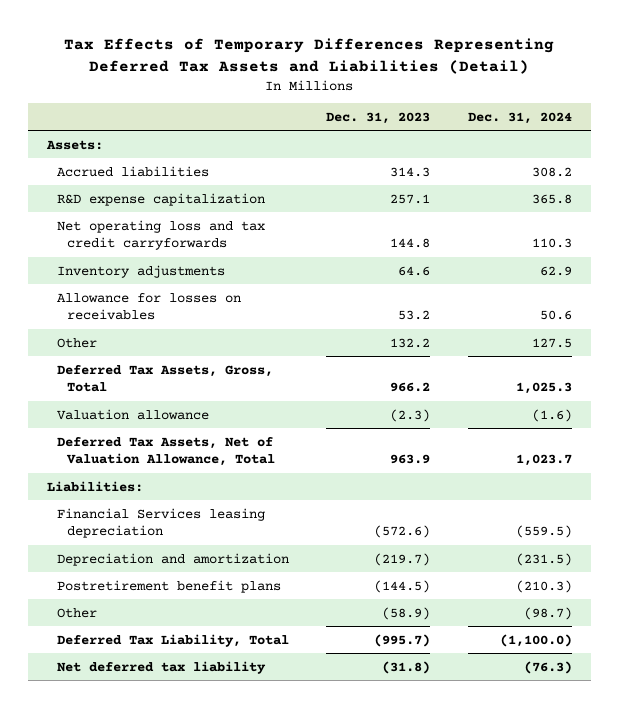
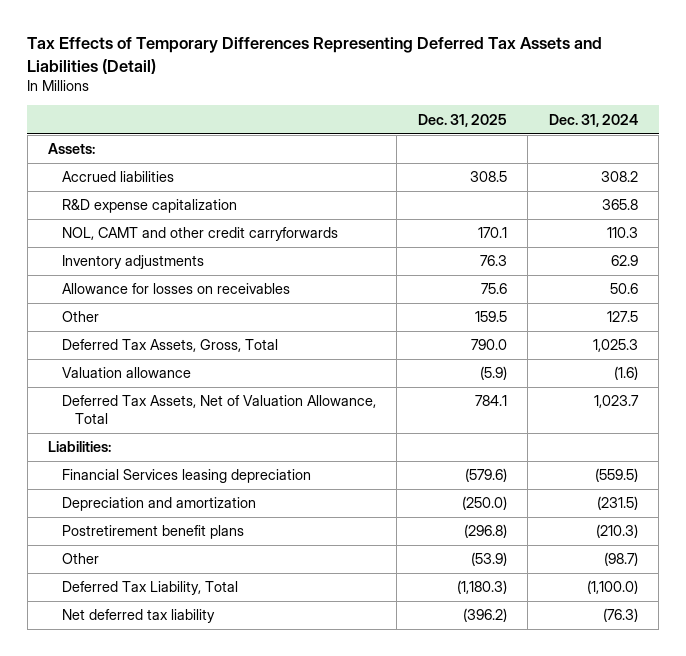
[326,111,431,124] Dec. 31, 2023 -> none
none -> [417,113,507,127] Dec. 31, 2025
[56,219,265,251] Net operating loss and tax credit carryforwards -> [61,227,338,242] NOL, CAMT and other credit carryforwards

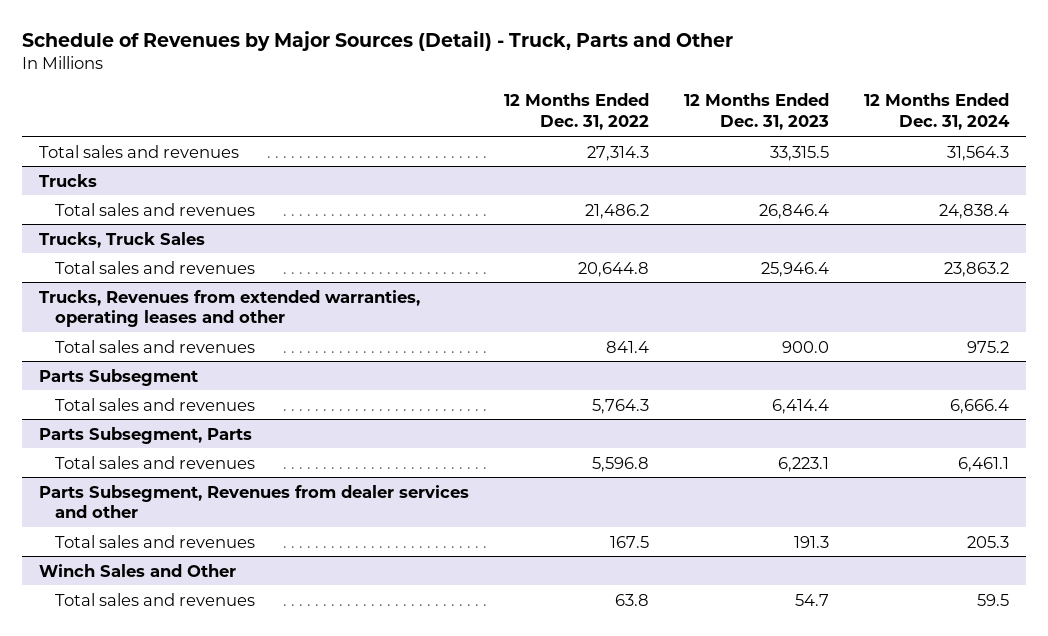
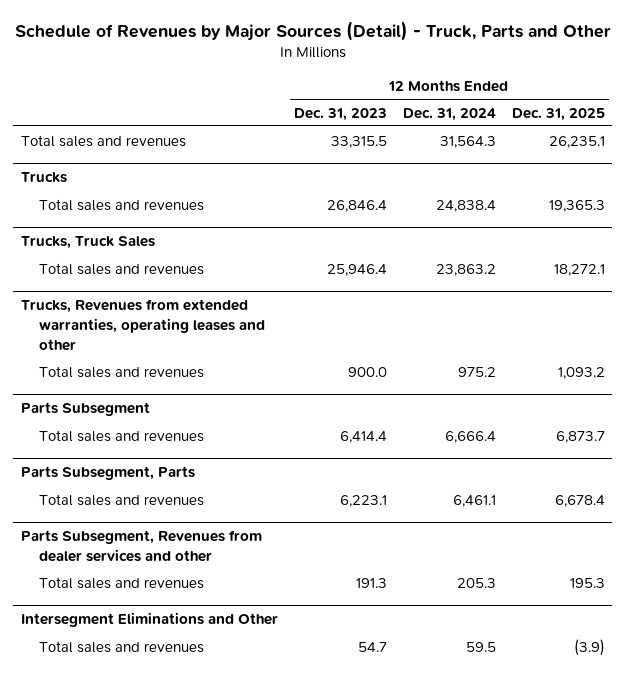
[503,93,649,131] 12 Months Ended Dec. 31, 2022 -> none
none -> [511,107,605,121] Dec. 31, 2025
[39,563,237,577] Winch Sales and Other -> [20,612,278,628] Intersegment Eliminations and Other

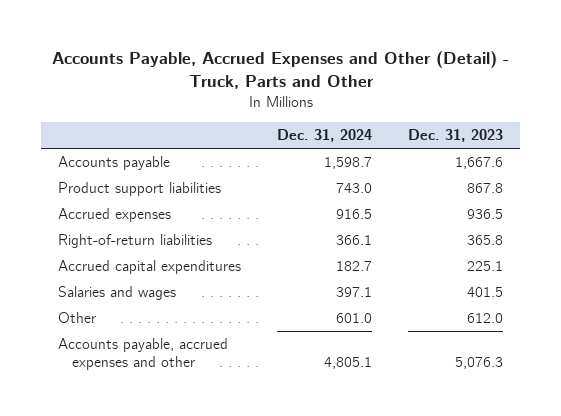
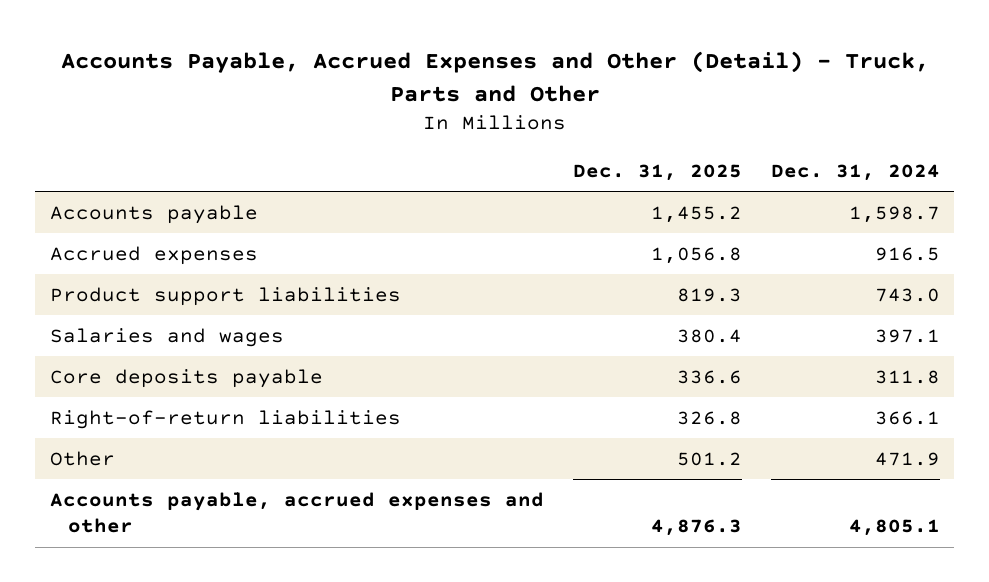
[407,129,503,143] Dec. 31, 2023 -> none
none -> [572,163,742,181] Dec. 31, 2025
[58,260,242,275] Accrued capital expenditures -> none
[58,182,222,197] Product support liabilities -> [49,286,401,306] Product support liabilities
none -> [49,368,323,388] Core deposits payable
[58,234,213,249] Right-of-return liabilities -> [49,409,401,429] Right-of-return liabilities
[336,313,373,324] 601.0 -> [874,451,940,466] 471.9

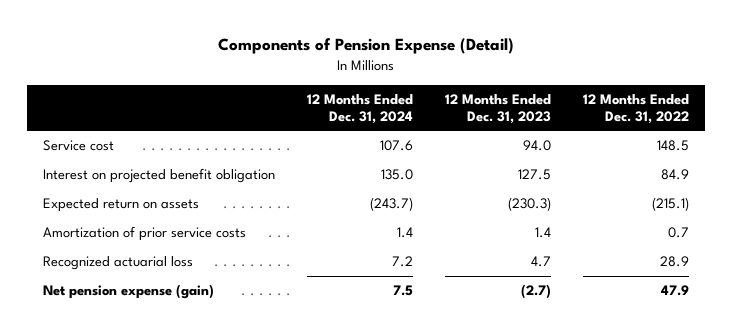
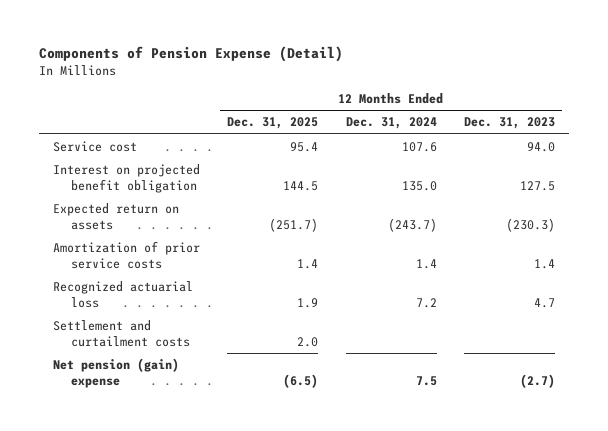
[582,93,689,124] 12 Months Ended Dec. 31, 2022 -> none
none -> [227,117,319,130] Dec. 31, 2025
none -> [52,320,191,347] Settlement and curtailment costs
[43,284,215,300] Net pension expense (gain) -> [52,358,179,388] Net pension (gain) expense

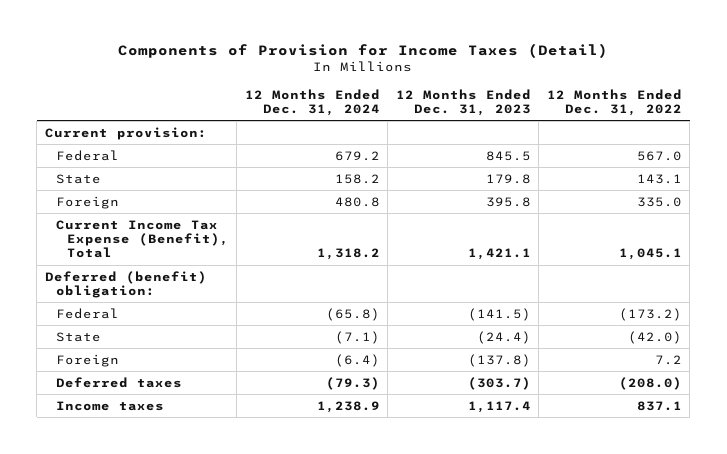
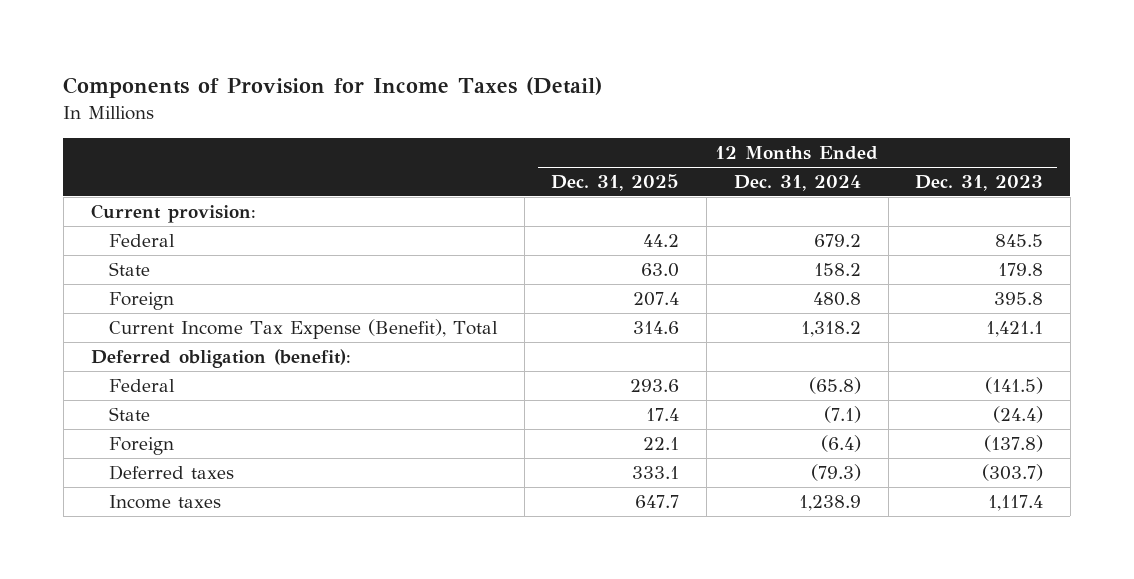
[546,88,682,116] 12 Months Ended Dec. 31, 2022 -> none
none -> [551,174,680,192] Dec. 31, 2025
[44,270,207,298] Deferred (benefit) obligation: -> [90,348,351,368] Deferred obligation (benefit):

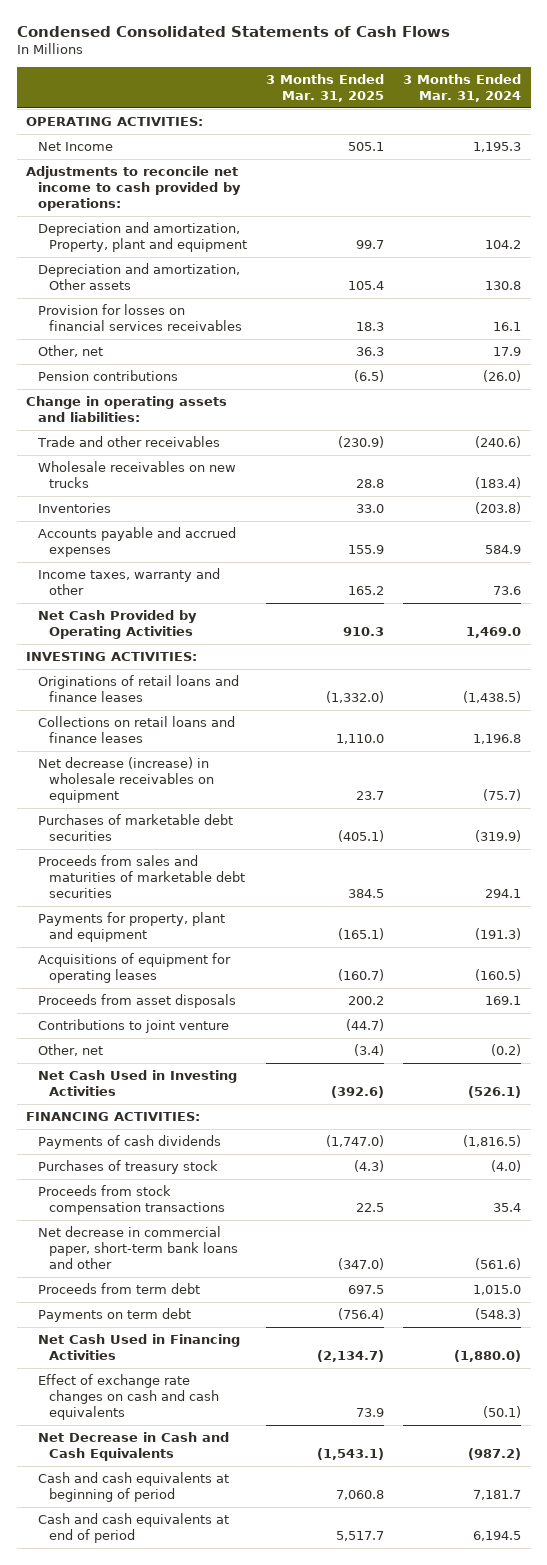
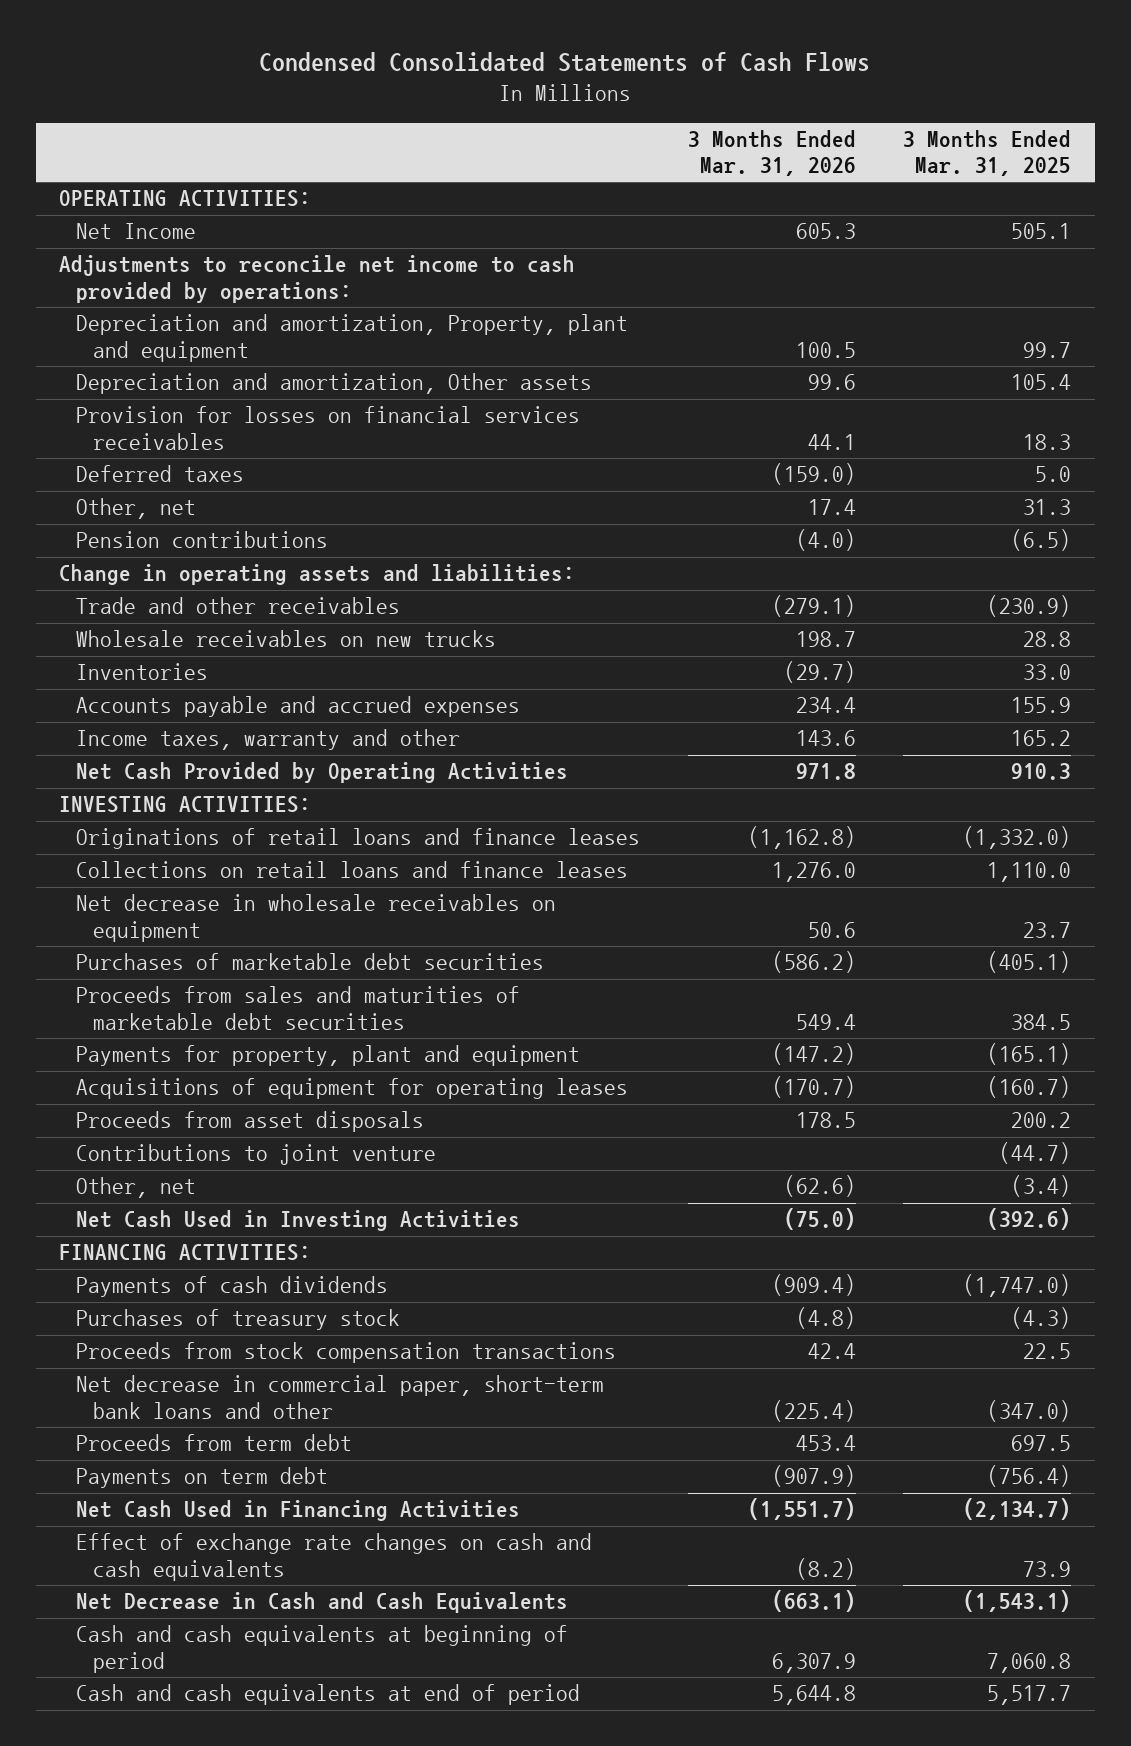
[403,74,522,102] 3 Months Ended Mar. 31, 2024 -> none
none -> [687,130,856,177] 3 Months Ended Mar. 31, 2026
none -> [76,465,245,483] Deferred taxes
[355,347,384,357] 36.3 -> [1023,499,1072,516] 31.3
[37,757,214,803] Net decrease (increase) in wholesale receivables on equipment -> [76,894,557,942] Net decrease in wholesale receivables on equipment

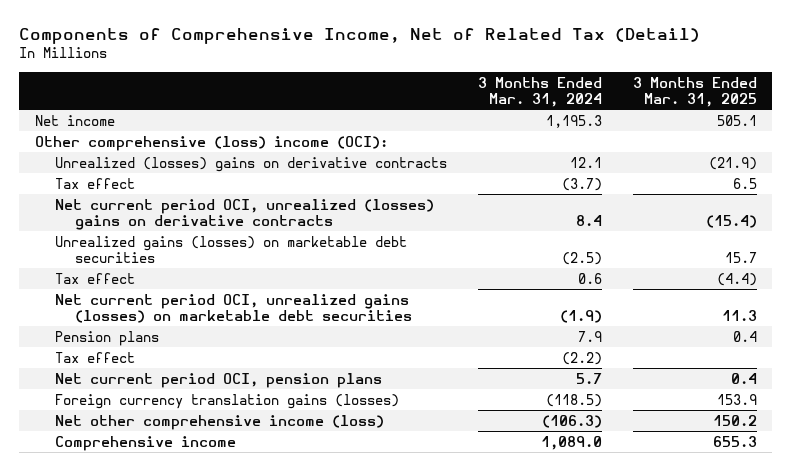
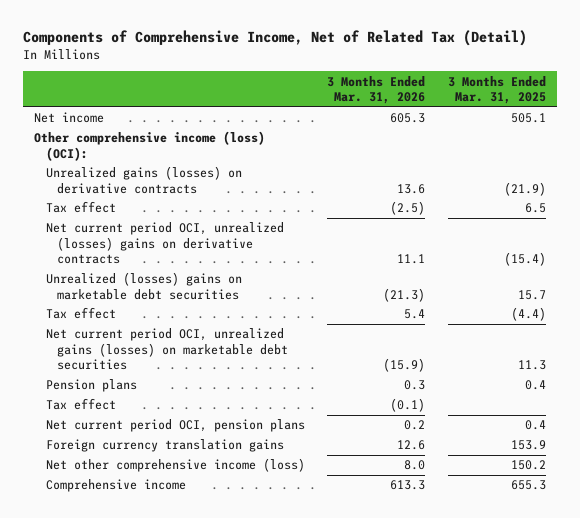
[477,76,602,107] 3 Months Ended Mar. 31, 2024 -> none
none -> [327,75,426,105] 3 Months Ended Mar. 31, 2026
[34,135,388,151] Other comprehensive (loss) income (OCI): -> [34,131,266,161] Other comprehensive income (loss) (OCI):
[55,156,448,172] Unrealized (losses) gains on derivative contracts -> [45,166,242,194] Unrealized gains (losses) on derivative contracts
[55,235,408,263] Unrealized gains (losses) on marketable debt securities -> [45,272,242,300] Unrealized (losses) gains on marketable debt securities
[55,393,400,409] Foreign currency translation gains (losses) -> [45,439,284,453] Foreign currency translation gains

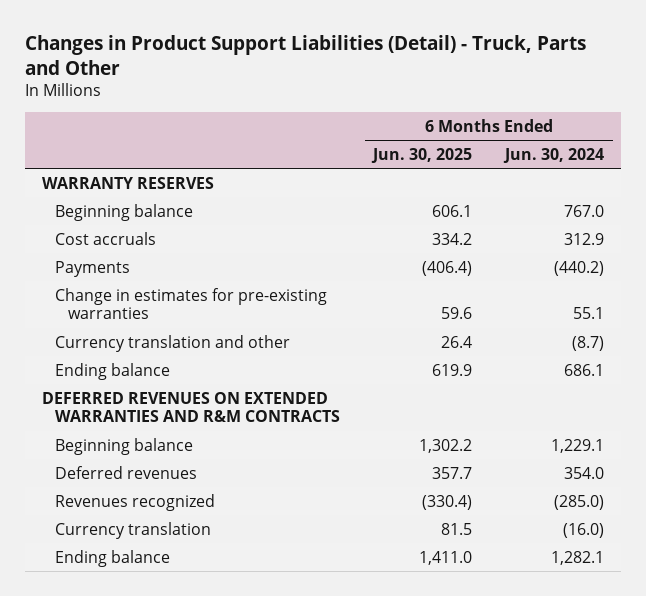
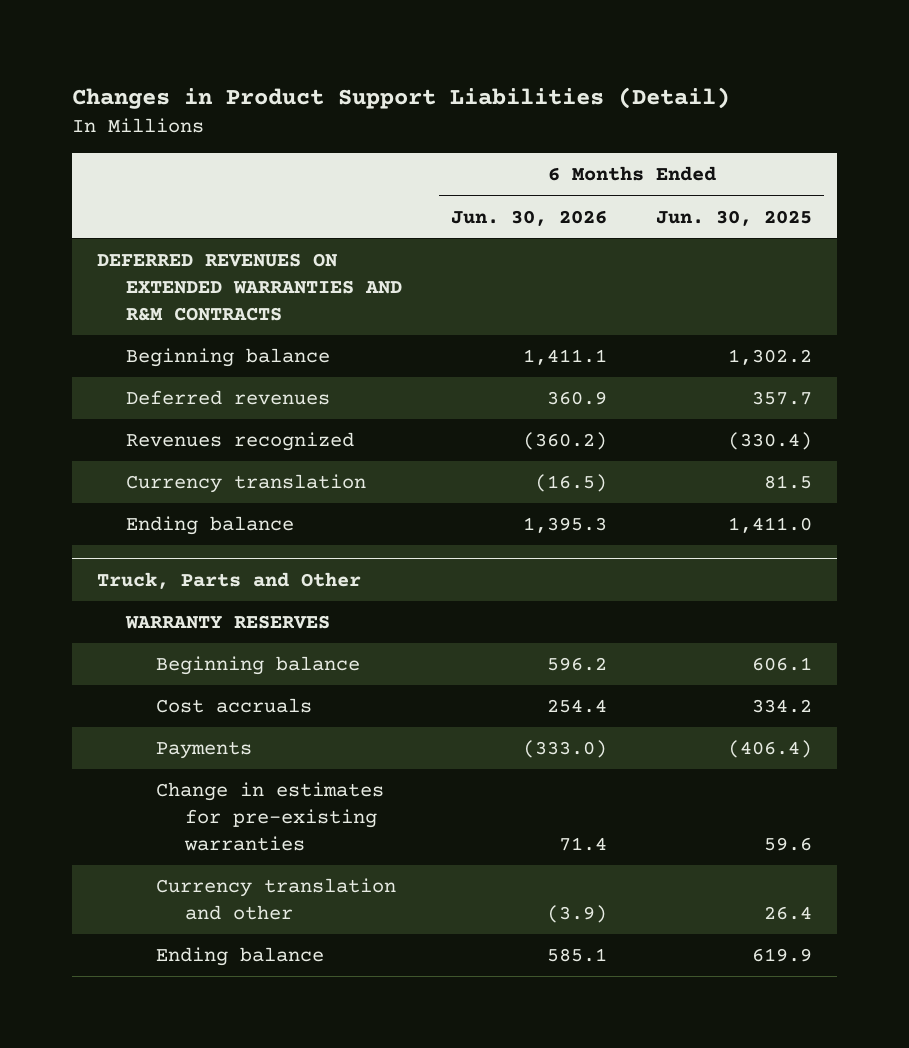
[25,35,587,75] Changes in Product Support Liabilities (Detail) - Truck, Parts and Other -> [72,87,731,110] Changes in Product Support Liabilities (Detail)
[503,148,605,164] Jun. 30, 2024 -> none
none -> [451,209,608,226] Jun. 30, 2026
[41,391,340,423] DEFERRED REVENUES ON EXTENDED WARRANTIES AND R&M CONTRACTS -> [96,253,403,321] DEFERRED REVENUES ON EXTENDED WARRANTIES AND R&M CONTRACTS
[54,437,193,455] Beginning balance -> [126,348,331,368] Beginning balance
[54,465,197,479] Deferred revenues -> [126,390,331,406] Deferred revenues
[54,493,215,511] Revenues recognized -> [126,432,355,452] Revenues recognized
[54,521,211,539] Currency translation -> [126,474,367,494] Currency translation
[54,549,170,567] Ending balance -> [126,516,295,536] Ending balance
none -> [96,571,361,589] Truck, Parts and Other

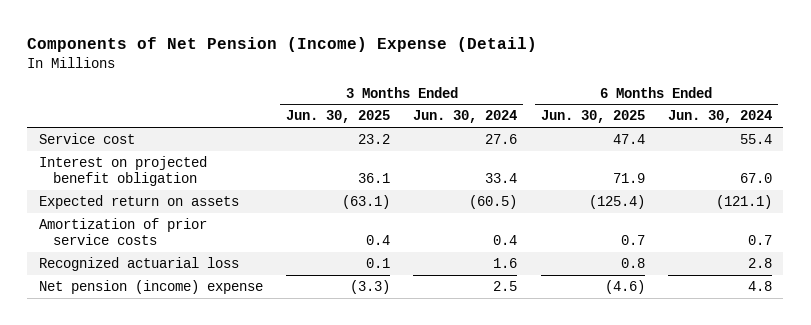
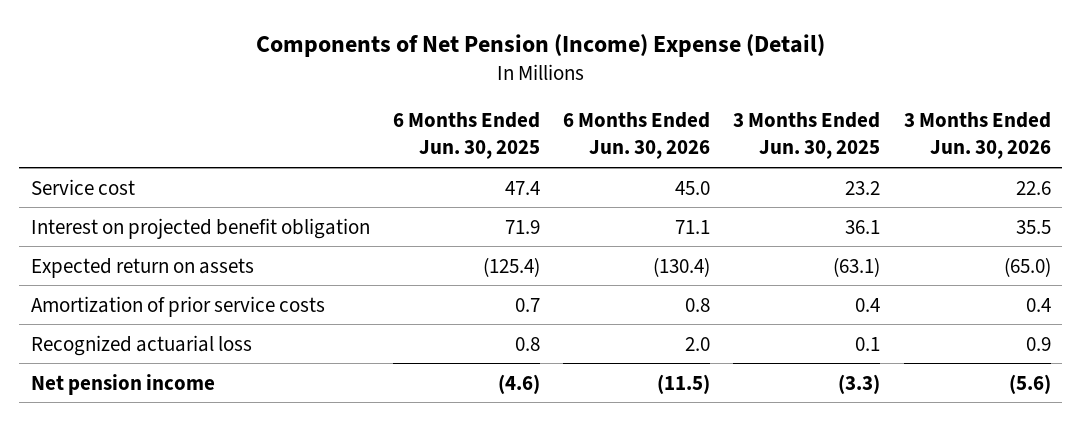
[413,110,518,124] Jun. 30, 2024 -> none
[667,110,772,124] Jun. 30, 2024 -> none
none -> [563,112,711,160] 6 Months Ended Jun. 30, 2026
none -> [903,112,1051,160] 3 Months Ended Jun. 30, 2026
[38,279,263,294] Net pension (income) expense -> [30,373,215,395] Net pension income

